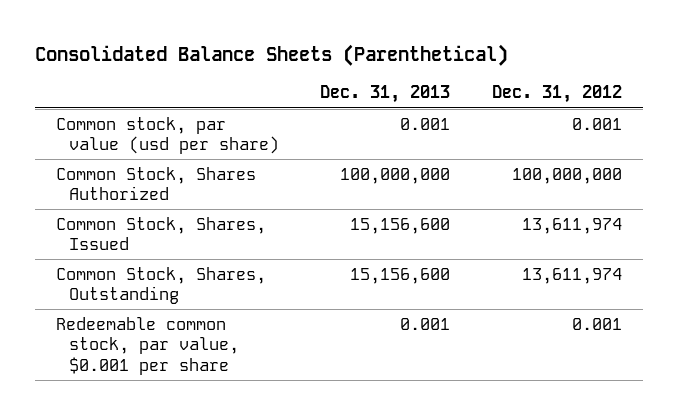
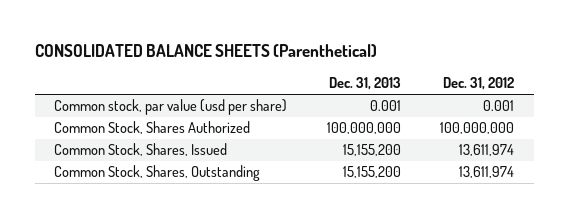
[35,43,509,66] Consolidated Balance Sheets (Parenthetical) -> [34,44,377,58] CONSOLIDATED BALANCE SHEETS (Parenthetical)
[56,316,239,375] Redeemable common stock, par value, $0.001 per share -> none
[350,217,451,234] 15,156,600 -> [342,144,401,157] 15,155,200
[350,267,451,284] 15,156,600 -> [342,166,401,179] 15,155,200

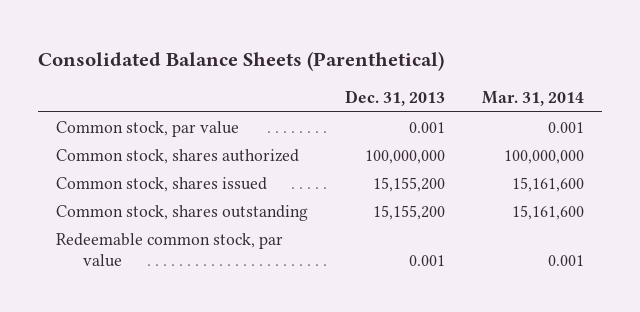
[34,44,377,58] CONSOLIDATED BALANCE SHEETS (Parenthetical) -> [38,50,445,71] Consolidated Balance Sheets (Parenthetical)
[442,77,514,91] Dec. 31, 2012 -> none
none -> [481,91,584,107] Mar. 31, 2014
[54,99,288,116] Common stock, par value (usd per share) -> [56,120,240,137] Common stock, par value
[54,121,251,135] Common Stock, Shares Authorized -> [56,148,300,164] Common stock, shares authorized
[54,143,228,157] Common Stock, Shares, Issued -> [56,176,268,192] Common stock, shares issued
[54,165,261,182] Common Stock, Shares, Outstanding -> [56,204,309,221] Common stock, shares outstanding
none -> [56,232,284,267] Redeemable common stock, par value

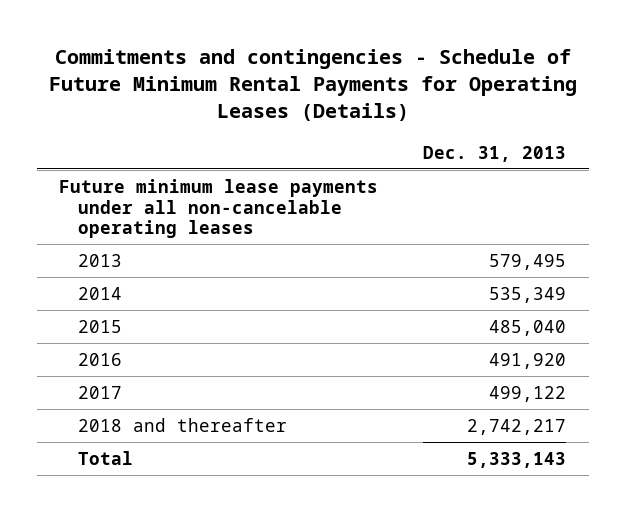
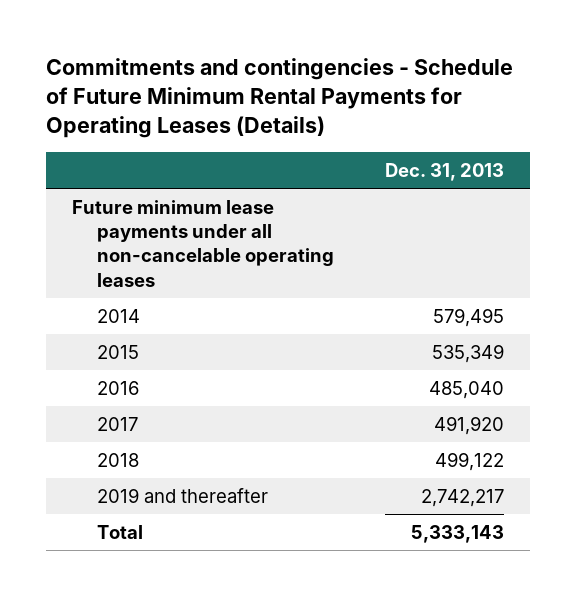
[77,253,122,267] 2013 -> [97,308,141,323] 2014
[77,286,122,300] 2014 -> [97,344,140,359] 2015
[77,319,122,333] 2015 -> [97,380,140,395] 2016
[77,352,122,366] 2016 -> [97,416,139,431] 2017
[77,385,122,399] 2017 -> [97,452,140,467] 2018
[77,417,287,432] 2018 and thereafter -> [97,487,269,503] 2019 and thereafter

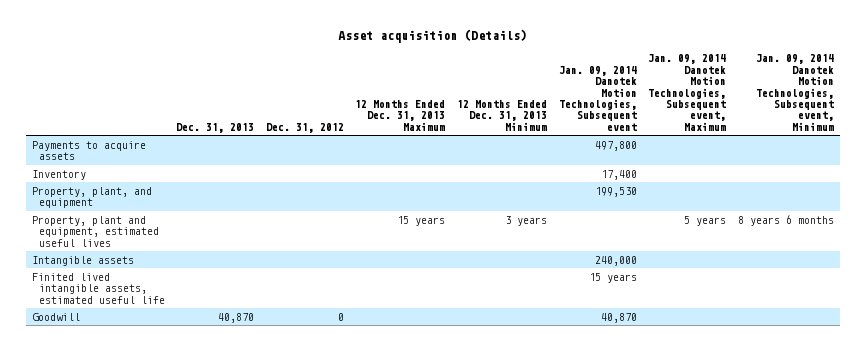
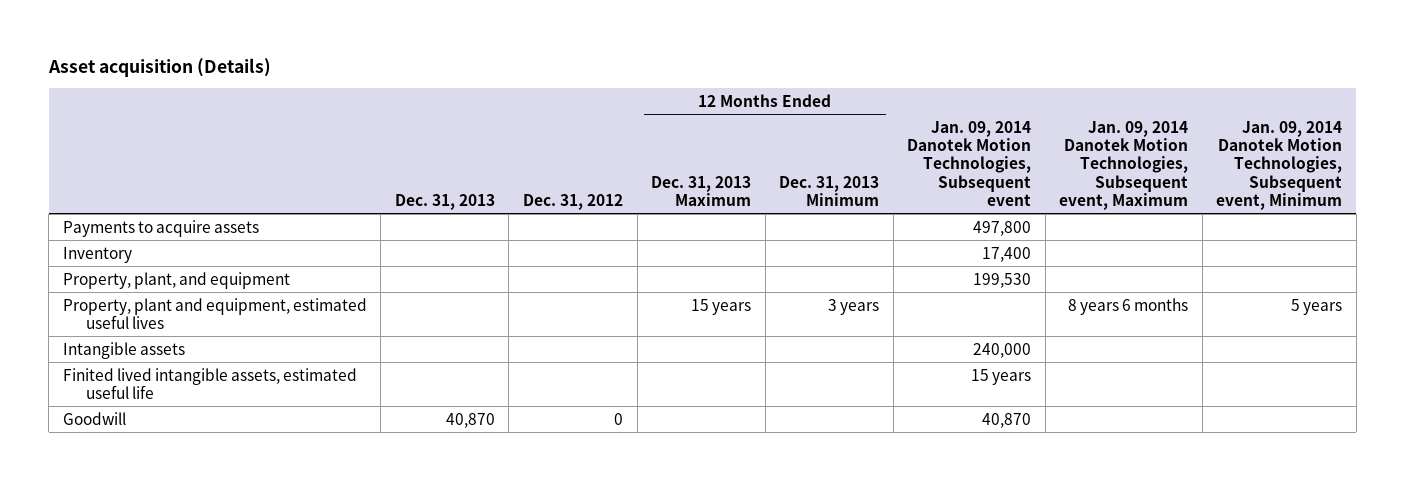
[684,215,727,226] 5 years -> [1068,297,1189,315] 8 years 6 months
[737,214,834,226] 8 years 6 months -> [1291,298,1343,315] 5 years

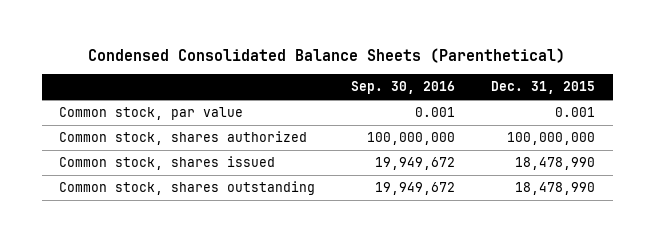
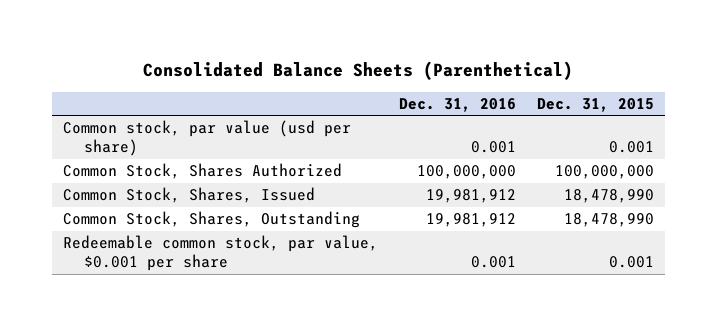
[88,48,566,64] Condensed Consolidated Balance Sheets (Parenthetical) -> [143,61,574,81] Consolidated Balance Sheets (Parenthetical)
[351,81,456,95] Sep. 30, 2016 -> none
none -> [398,97,516,112] Dec. 31, 2016
[59,107,244,121] Common stock, par value -> [62,120,351,157] Common stock, par value (usd per share)
[59,131,308,146] Common stock, shares authorized -> [62,163,342,180] Common Stock, Shares Authorized
[59,156,276,171] Common stock, shares issued -> [62,187,315,204] Common Stock, Shares, Issued
[59,181,316,196] Common stock, shares outstanding -> [62,211,360,229] Common Stock, Shares, Outstanding
none -> [62,235,378,272] Redeemable common stock, par value, $0.001 per share

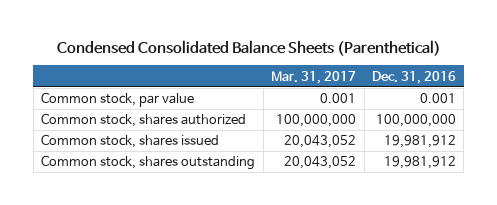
[143,61,574,81] Consolidated Balance Sheets (Parenthetical) -> [56,39,441,56] Condensed Consolidated Balance Sheets (Parenthetical)
[537,97,655,112] Dec. 31, 2015 -> none
none -> [271,70,357,84] Mar. 31, 2017
[62,235,378,272] Redeemable common stock, par value, $0.001 per share -> none
[62,120,351,157] Common stock, par value (usd per share) -> [41,92,195,108] Common stock, par value
[62,163,342,180] Common Stock, Shares Authorized -> [41,113,247,128] Common stock, shares authorized
[62,187,315,204] Common Stock, Shares, Issued -> [41,134,220,149] Common stock, shares issued
[62,211,360,229] Common Stock, Shares, Outstanding -> [41,155,256,171] Common stock, shares outstanding

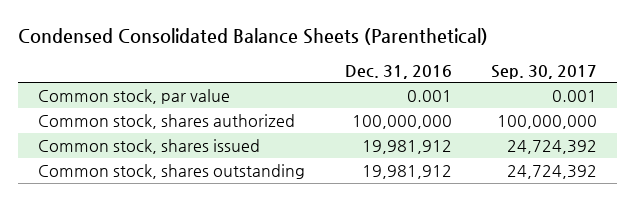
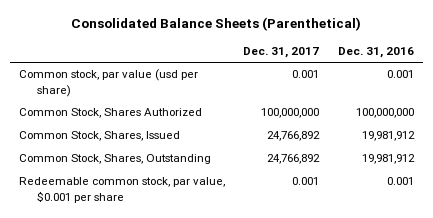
[18,28,489,46] Condensed Consolidated Balance Sheets (Parenthetical) -> [71,16,362,31] Consolidated Balance Sheets (Parenthetical)
[491,64,598,79] Sep. 30, 2017 -> none
none -> [243,46,320,58] Dec. 31, 2017
[37,88,230,104] Common stock, par value -> [18,69,198,97] Common stock, par value (usd per share)
[37,113,295,129] Common stock, shares authorized -> [18,108,202,119] Common Stock, Shares Authorized
[37,138,260,154] Common stock, shares issued -> [18,131,180,142] Common Stock, Shares, Issued
[37,163,305,179] Common stock, shares outstanding -> [18,154,211,165] Common Stock, Shares, Outstanding
none -> [18,177,225,203] Redeemable common stock, par value, $0.001 per share

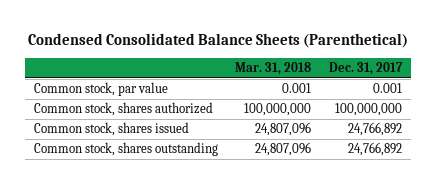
[71,16,362,31] Consolidated Balance Sheets (Parenthetical) -> [27,33,408,49] Condensed Consolidated Balance Sheets (Parenthetical)
[337,46,414,58] Dec. 31, 2016 -> none
none -> [235,62,312,76] Mar. 31, 2018
[18,177,225,203] Redeemable common stock, par value, $0.001 per share -> none
[18,69,198,97] Common stock, par value (usd per share) -> [33,82,168,97] Common stock, par value
[18,108,202,119] Common Stock, Shares Authorized -> [33,102,213,117] Common stock, shares authorized
[18,131,180,142] Common Stock, Shares, Issued -> [33,122,189,137] Common stock, shares issued
[18,154,211,165] Common Stock, Shares, Outstanding -> [33,142,218,157] Common stock, shares outstanding

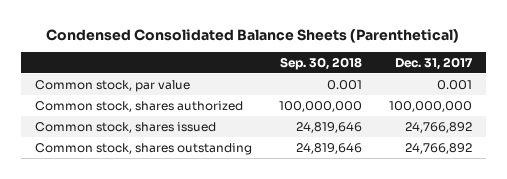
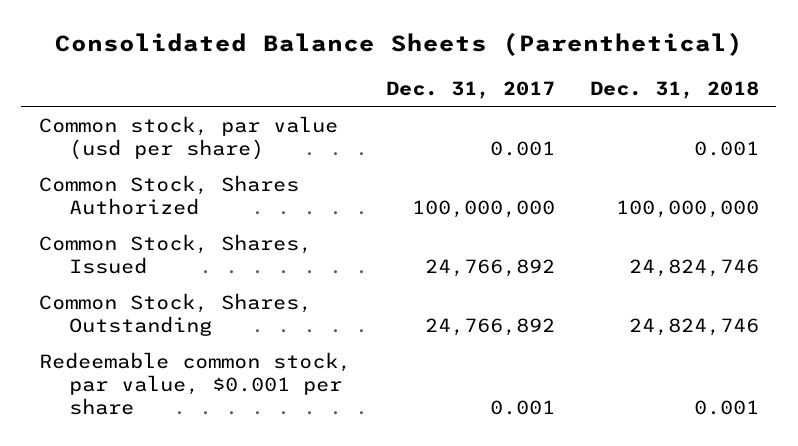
[46,28,460,43] Condensed Consolidated Balance Sheets (Parenthetical) -> [54,32,743,57] Consolidated Balance Sheets (Parenthetical)
[279,56,362,70] Sep. 30, 2018 -> none
none -> [589,80,759,99] Dec. 31, 2018
[34,79,190,92] Common stock, par value -> [38,115,338,160] Common stock, par value (usd per share)
[34,100,243,112] Common stock, shares authorized -> [38,174,299,215] Common Stock, Shares Authorized
[34,121,216,133] Common stock, shares issued -> [38,233,312,274] Common Stock, Shares, Issued
[34,142,252,155] Common stock, shares outstanding -> [38,292,312,336] Common Stock, Shares, Outstanding
none -> [38,351,351,415] Redeemable common stock, par value, $0.001 per share

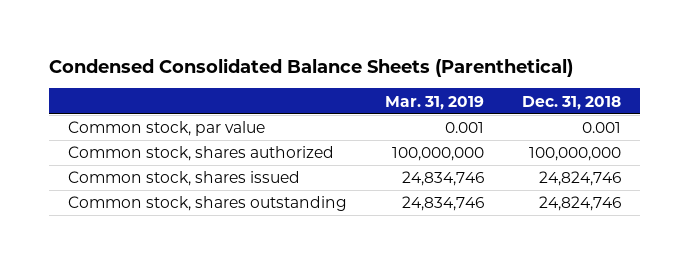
[54,32,743,57] Consolidated Balance Sheets (Parenthetical) -> [48,57,573,77] Condensed Consolidated Balance Sheets (Parenthetical)
[385,80,555,99] Dec. 31, 2017 -> none
none -> [385,95,485,110] Mar. 31, 2019
[38,351,351,415] Redeemable common stock, par value, $0.001 per share -> none
[38,115,338,160] Common stock, par value (usd per share) -> [67,121,265,137] Common stock, par value
[38,174,299,215] Common Stock, Shares Authorized -> [67,146,334,162] Common stock, shares authorized
[38,233,312,274] Common Stock, Shares, Issued -> [67,171,300,187] Common stock, shares issued
[38,292,312,336] Common Stock, Shares, Outstanding -> [67,196,347,212] Common stock, shares outstanding

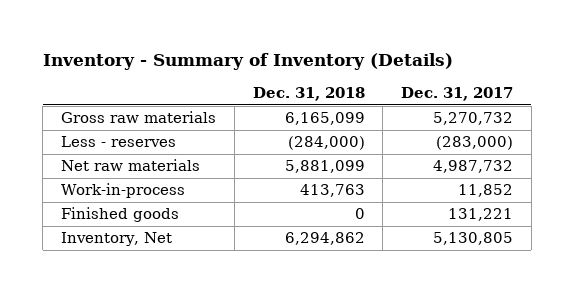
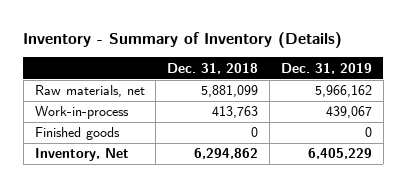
[401,86,514,101] Dec. 31, 2017 -> none
none -> [280,62,372,74] Dec. 31, 2019
[60,111,216,124] Gross raw materials -> none
[60,136,176,148] Less - reserves -> none
[60,159,200,172] Net raw materials -> [34,85,145,98] Raw materials, net

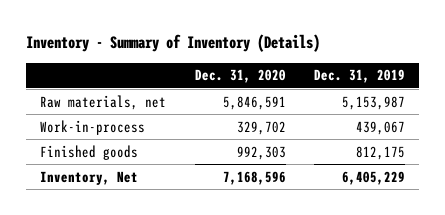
[167,62,259,74] Dec. 31, 2018 -> none
none -> [194,69,286,84] Dec. 31, 2020
[314,85,372,98] 5,966,162 -> [341,95,405,110] 5,153,987
[364,127,372,138] 0 -> [355,145,405,160] 812,175

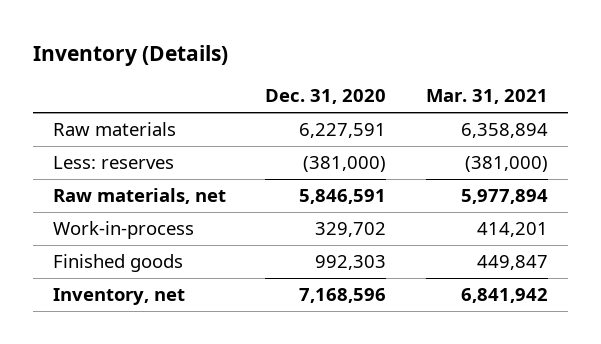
[26,34,321,53] Inventory - Summary of Inventory (Details) -> [32,45,228,67] Inventory (Details)
[313,69,405,84] Dec. 31, 2019 -> none
none -> [426,89,549,105] Mar. 31, 2021
none -> [52,121,176,136] Raw materials
none -> [52,155,174,169] Less: reserves
[40,170,139,185] Inventory, Net -> [52,287,185,305] Inventory, net

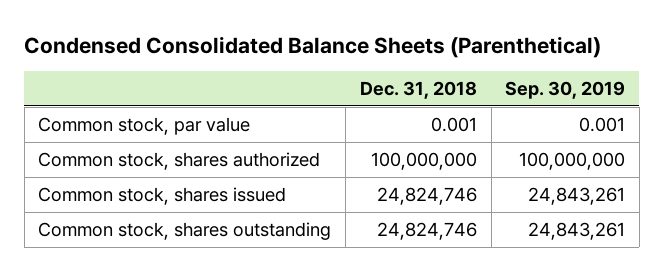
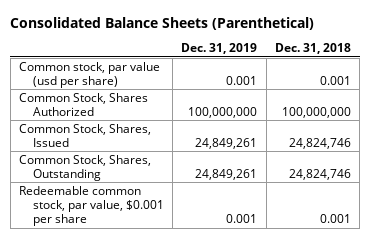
[24,35,602,58] Condensed Consolidated Balance Sheets (Parenthetical) -> [10,17,315,31] Consolidated Balance Sheets (Parenthetical)
[505,81,626,100] Sep. 30, 2019 -> none
none -> [181,43,258,55] Dec. 31, 2019
[38,116,251,135] Common stock, par value -> [18,61,160,88] Common stock, par value (usd per share)
[38,151,321,170] Common stock, shares authorized -> [18,92,148,116] Common Stock, Shares Authorized
[38,186,287,205] Common stock, shares issued -> [18,123,151,147] Common Stock, Shares, Issued
[38,221,332,240] Common stock, shares outstanding -> [18,154,151,181] Common Stock, Shares, Outstanding
none -> [18,185,164,227] Redeemable common stock, par value, $0.001 per share

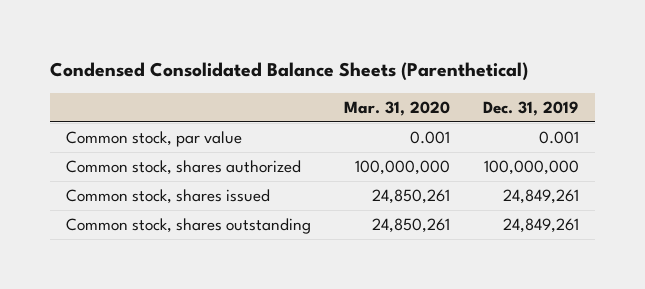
[10,17,315,31] Consolidated Balance Sheets (Parenthetical) -> [49,61,528,81] Condensed Consolidated Balance Sheets (Parenthetical)
[274,43,351,55] Dec. 31, 2018 -> none
none -> [344,100,451,116] Mar. 31, 2020
[18,185,164,227] Redeemable common stock, par value, $0.001 per share -> none
[18,61,160,88] Common stock, par value (usd per share) -> [66,131,243,148] Common stock, par value
[18,92,148,116] Common Stock, Shares Authorized -> [66,160,302,176] Common stock, shares authorized
[18,123,151,147] Common Stock, Shares, Issued -> [66,189,271,205] Common stock, shares issued
[18,154,151,181] Common Stock, Shares, Outstanding -> [66,218,312,235] Common stock, shares outstanding

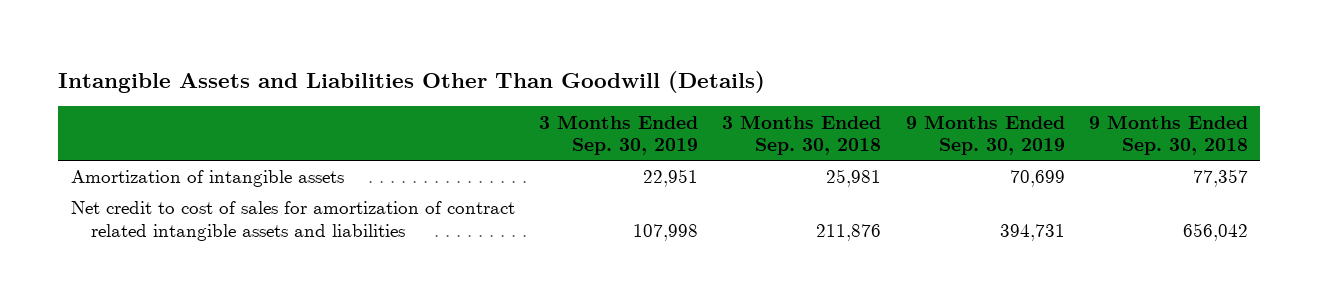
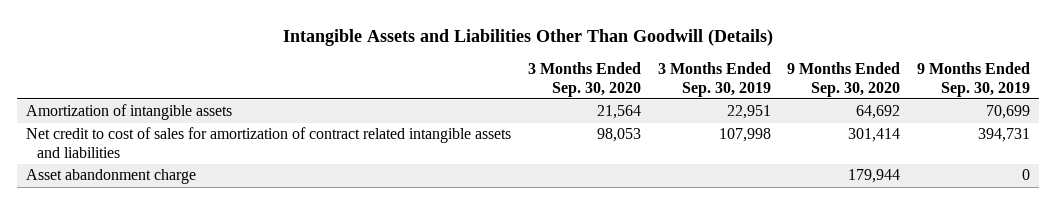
[722,114,882,156] 3 Months Ended Sep. 30, 2018 -> none
[1089,114,1249,156] 9 Months Ended Sep. 30, 2018 -> none
none -> [527,61,641,97] 3 Months Ended Sep. 30, 2020
none -> [787,61,901,97] 9 Months Ended Sep. 30, 2020
none -> [25,169,196,185] Asset abandonment charge

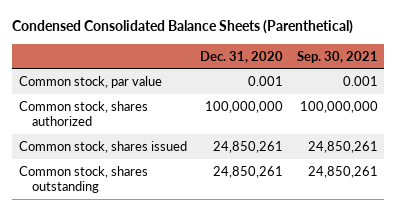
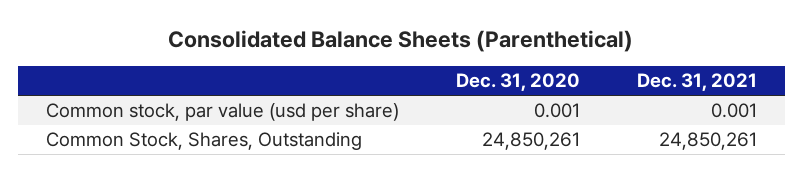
[12,20,354,35] Condensed Consolidated Balance Sheets (Parenthetical) -> [168,30,634,53] Consolidated Balance Sheets (Parenthetical)
[296,50,378,63] Sep. 30, 2021 -> none
none -> [636,73,757,92] Dec. 31, 2021
[18,100,148,127] Common stock, shares authorized -> none
[18,140,187,153] Common stock, shares issued -> none
[18,75,162,88] Common stock, par value -> [46,103,400,122] Common stock, par value (usd per share)
[18,165,148,194] Common stock, shares outstanding -> [46,132,363,151] Common Stock, Shares, Outstanding

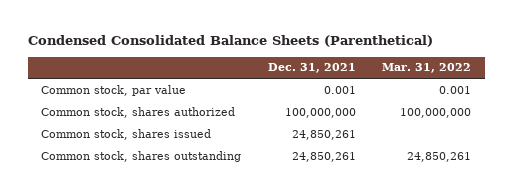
[168,30,634,53] Consolidated Balance Sheets (Parenthetical) -> [27,35,433,48] Condensed Consolidated Balance Sheets (Parenthetical)
[455,73,580,92] Dec. 31, 2020 -> none
none -> [382,63,472,74] Mar. 31, 2022
[46,103,400,122] Common stock, par value (usd per share) -> [41,84,187,96] Common stock, par value
none -> [41,106,236,118] Common stock, shares authorized
none -> [41,128,212,140] Common stock, shares issued
[46,132,363,151] Common Stock, Shares, Outstanding -> [41,150,242,162] Common stock, shares outstanding

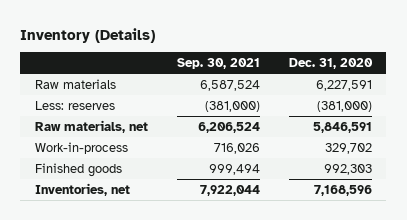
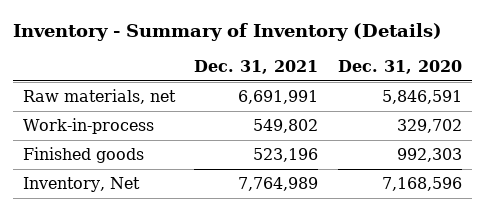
[20,27,156,43] Inventory (Details) -> [12,22,442,41] Inventory - Summary of Inventory (Details)
[176,57,260,69] Sep. 30, 2021 -> none
none -> [194,60,319,75] Dec. 31, 2021
[34,78,116,89] Raw materials -> none
[34,100,115,110] Less: reserves -> none
[34,182,130,196] Inventories, net -> [22,177,140,193] Inventory, Net

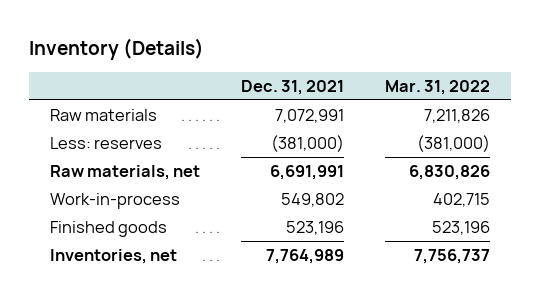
[12,22,442,41] Inventory - Summary of Inventory (Details) -> [28,37,204,60] Inventory (Details)
[338,60,463,75] Dec. 31, 2020 -> none
none -> [384,79,490,95] Mar. 31, 2022
none -> [49,109,157,122] Raw materials
none -> [49,137,162,150] Less: reserves
[22,177,140,193] Inventory, Net -> [49,249,177,265] Inventories, net

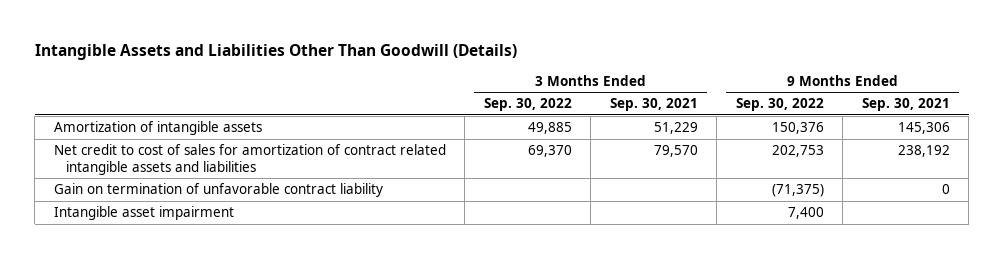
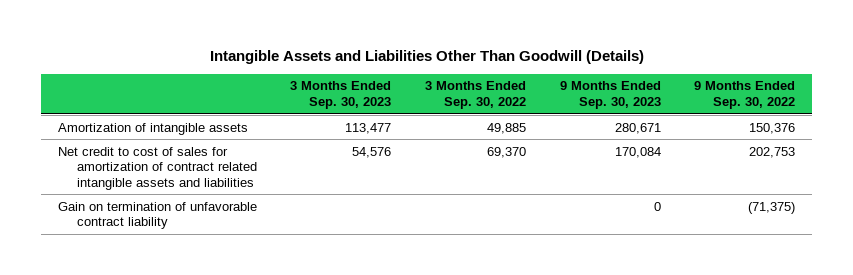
[609,98,698,112] Sep. 30, 2021 -> none
[861,98,950,112] Sep. 30, 2021 -> none
none -> [290,81,392,110] 3 Months Ended Sep. 30, 2023
none -> [559,81,661,110] 9 Months Ended Sep. 30, 2023
[53,206,234,221] Intangible asset impairment -> none

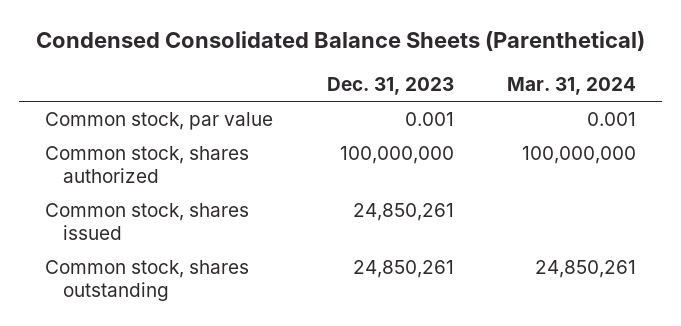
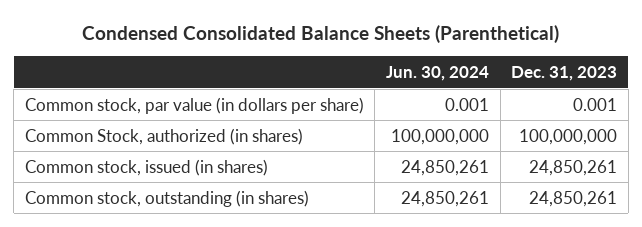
[506,77,636,96] Mar. 31, 2024 -> none
none -> [386,66,490,82] Jun. 30, 2024
[45,111,274,130] Common stock, par value -> [24,96,364,114] Common stock, par value (in dollars per share)
[45,145,250,183] Common stock, shares authorized -> [24,127,303,145] Common Stock, authorized (in shares)
[45,202,250,240] Common stock, shares issued -> [24,158,268,176] Common stock, issued (in shares)
[45,259,250,301] Common stock, shares outstanding -> [24,189,309,207] Common stock, outstanding (in shares)

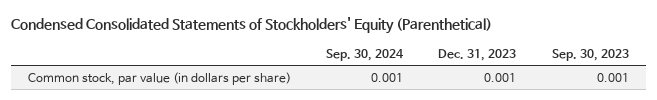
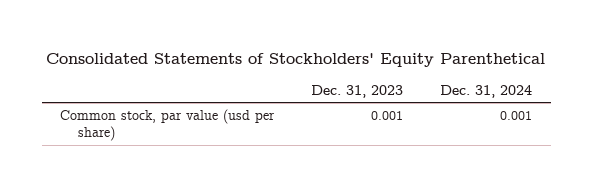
[10,17,492,35] Condensed Consolidated Statements of Stockholders' Equity (Parenthetical) -> [46,52,546,67] Consolidated Statements of Stockholders' Equity Parenthetical
[326,48,405,61] Sep. 30, 2024 -> none
[551,48,629,61] Sep. 30, 2023 -> none
none -> [440,84,533,98] Dec. 31, 2024
[28,72,292,86] Common stock, par value (in dollars per share) -> [60,109,276,142] Common stock, par value (usd per share)

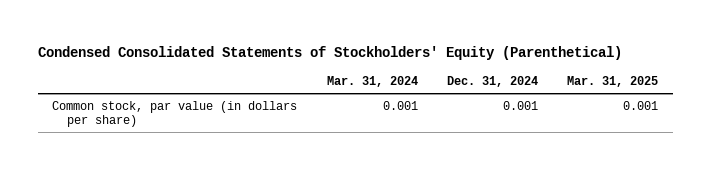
[46,52,546,67] Consolidated Statements of Stockholders' Equity Parenthetical -> [37,45,622,60] Condensed Consolidated Statements of Stockholders' Equity (Parenthetical)
[311,84,404,98] Dec. 31, 2023 -> none
none -> [326,76,418,88] Mar. 31, 2024
none -> [567,76,659,88] Mar. 31, 2025
[60,109,276,142] Common stock, par value (usd per share) -> [52,101,298,128] Common stock, par value (in dollars per share)

